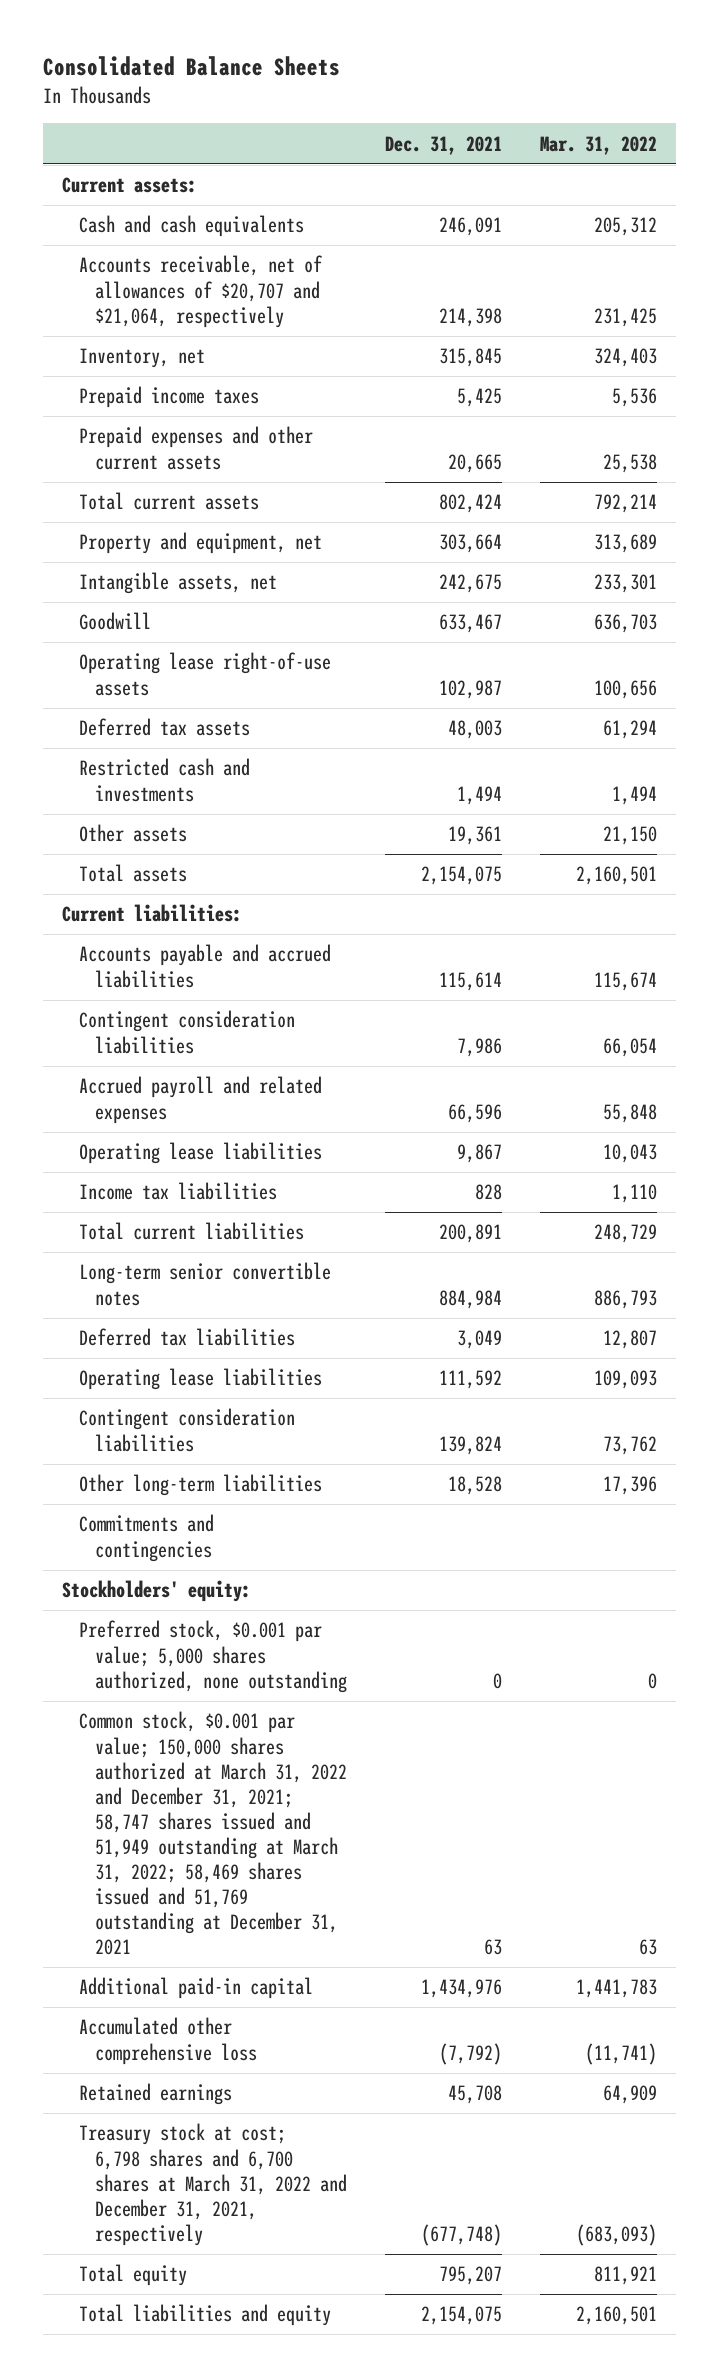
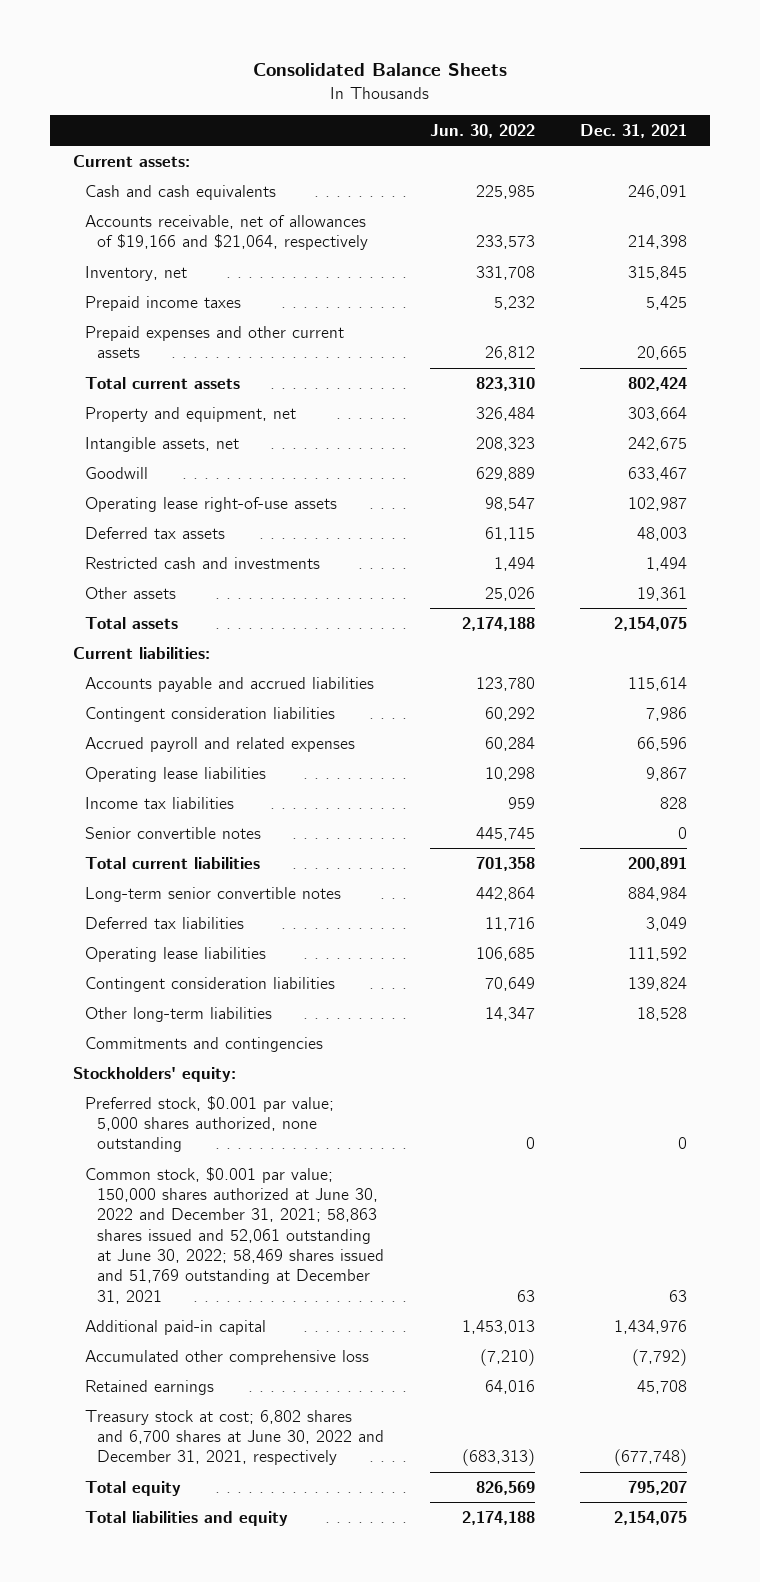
[540,135,658,155] Mar. 31, 2022 -> none
none -> [429,124,535,139] Jun. 30, 2022
[78,255,323,328] Accounts receivable, net of allowances of $20,707 and $21,064, respectively -> [85,214,369,251] Accounts receivable, net of allowances of $19,166 and $21,064, respectively
none -> [85,826,262,839] Senior convertible notes
[78,1711,348,1956] Common stock, $0.001 par value; 150,000 shares authorized at March 31, 2022 and December 31, 2021; 58,747 shares issued and 51,949 outstanding at March 31, 2022; 58,469 shares issued and 51,769 outstanding at December 31, 2021 -> [85,1166,385,1304] Common stock, $0.001 par value; 150,000 shares authorized at June 30, 2022 and December 31, 2021; 58,863 shares issued and 52,061 outstanding at June 30, 2022; 58,469 shares issued and 51,769 outstanding at December 31, 2021
[78,2123,348,2246] Treasury stock at cost; 6,798 shares and 6,700 shares at March 31, 2022 and December 31, 2021, respectively -> [85,1409,385,1466] Treasury stock at cost; 6,802 shares and 6,700 shares at June 30, 2022 and December 31, 2021, respectively

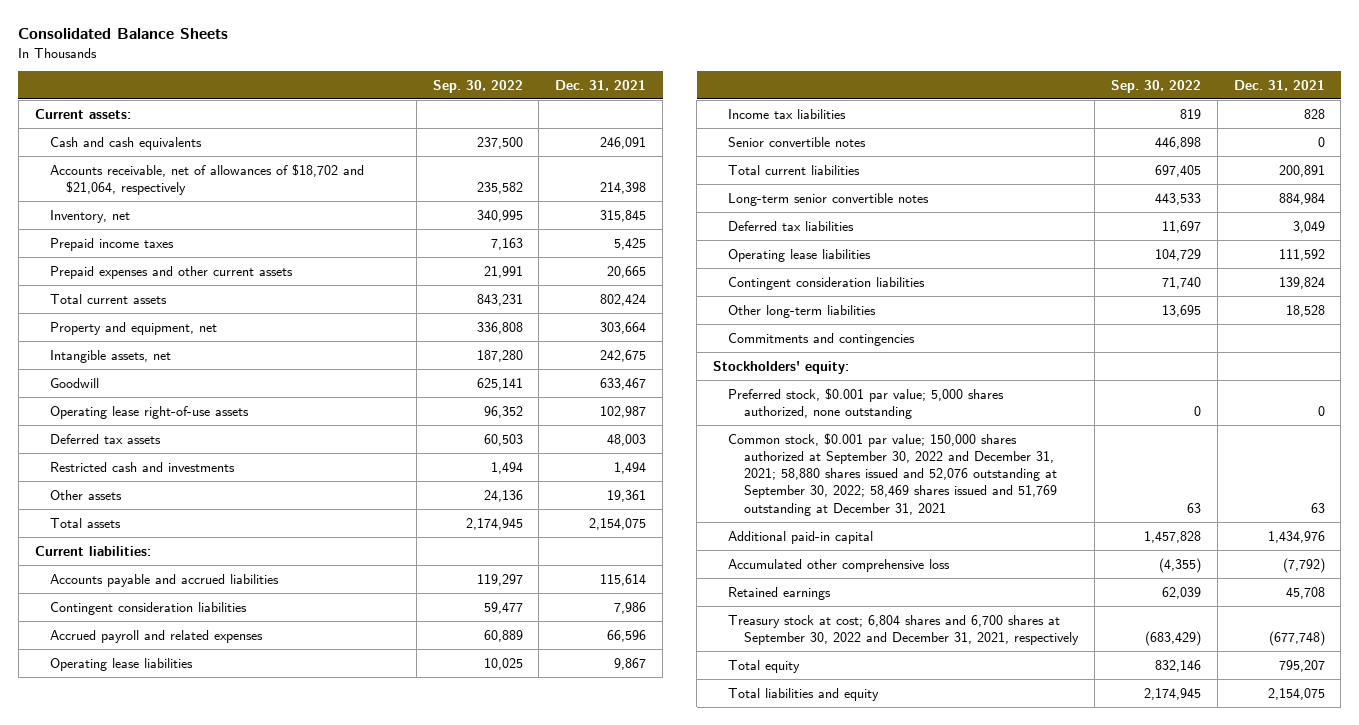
[429,124,535,139] Jun. 30, 2022 -> none
none -> [432,79,523,93] Sep. 30, 2022
[85,214,369,251] Accounts receivable, net of allowances of $19,166 and $21,064, respectively -> [50,163,365,195] Accounts receivable, net of allowances of $18,702 and $21,064, respectively
[85,1166,385,1304] Common stock, $0.001 par value; 150,000 shares authorized at June 30, 2022 and December 31, 2021; 58,863 shares issued and 52,061 outstanding at June 30, 2022; 58,469 shares issued and 51,769 outstanding at December 31, 2021 -> [728,432,1057,516] Common stock, $0.001 par value; 150,000 shares authorized at September 30, 2022 and December 31, 2021; 58,880 shares issued and 52,076 outstanding at September 30, 2022; 58,469 shares issued and 51,769 outstanding at December 31, 2021
[85,1409,385,1466] Treasury stock at cost; 6,802 shares and 6,700 shares at June 30, 2022 and December 31, 2021, respectively -> [728,614,1079,645] Treasury stock at cost; 6,804 shares and 6,700 shares at September 30, 2022 and December 31, 2021, respectively

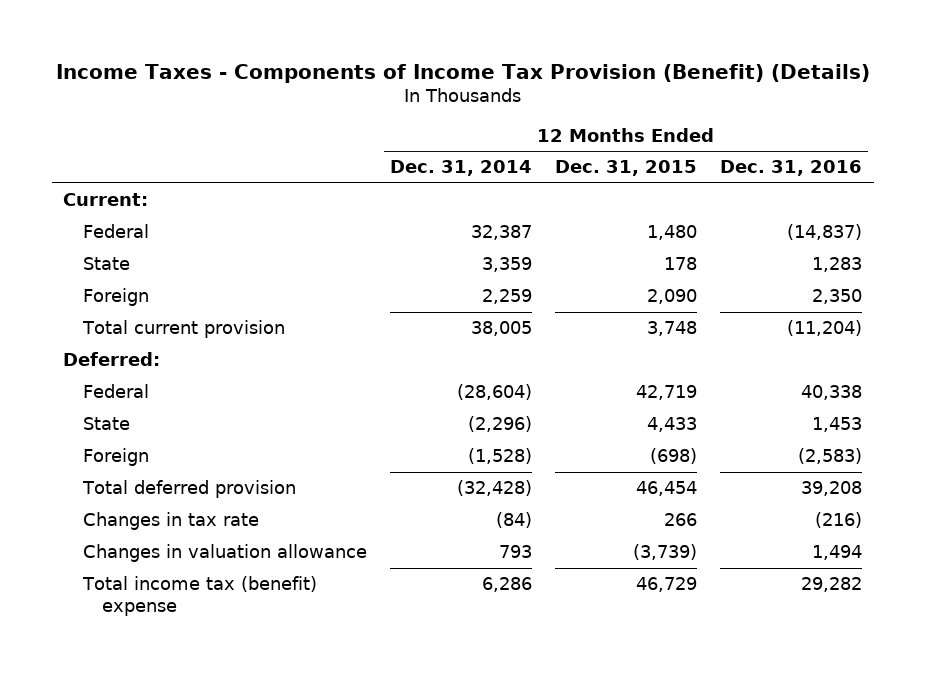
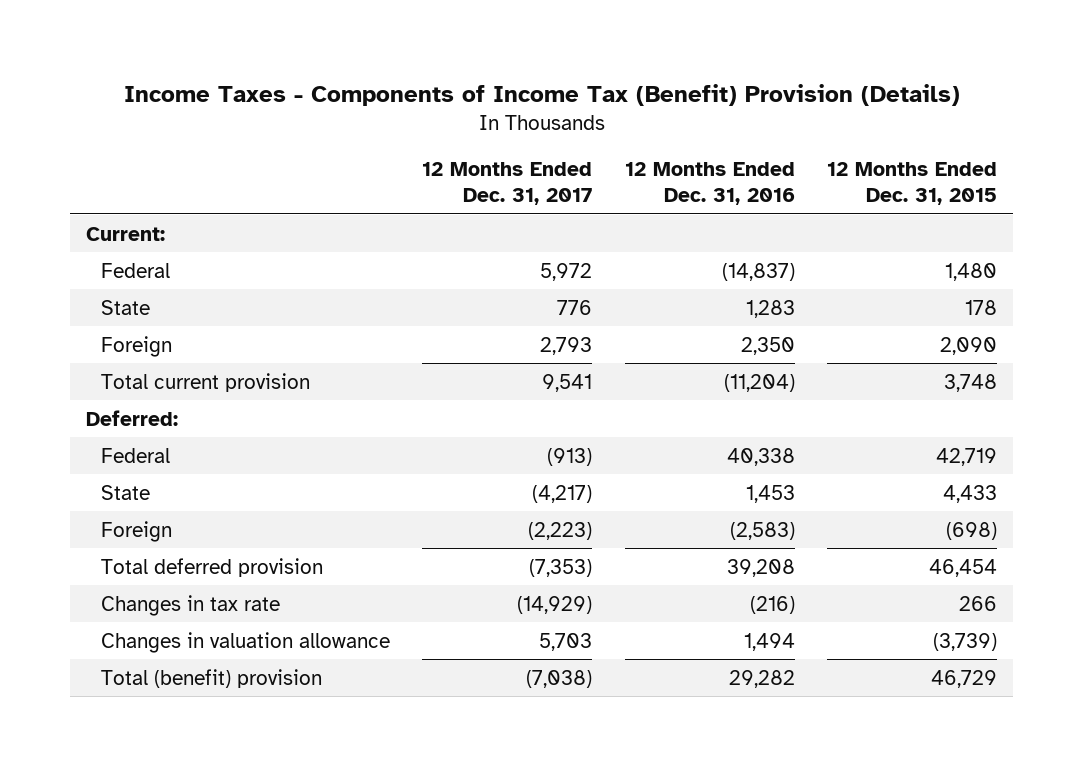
[55,63,870,83] Income Taxes - Components of Income Tax Provision (Benefit) (Details) -> [123,83,960,106] Income Taxes - Components of Income Tax (Benefit) Provision (Details)
[389,160,532,177] Dec. 31, 2014 -> none
none -> [422,161,593,206] 12 Months Ended Dec. 31, 2017
[81,576,317,617] Total income tax (benefit) expense -> [100,668,322,688] Total (benefit) provision

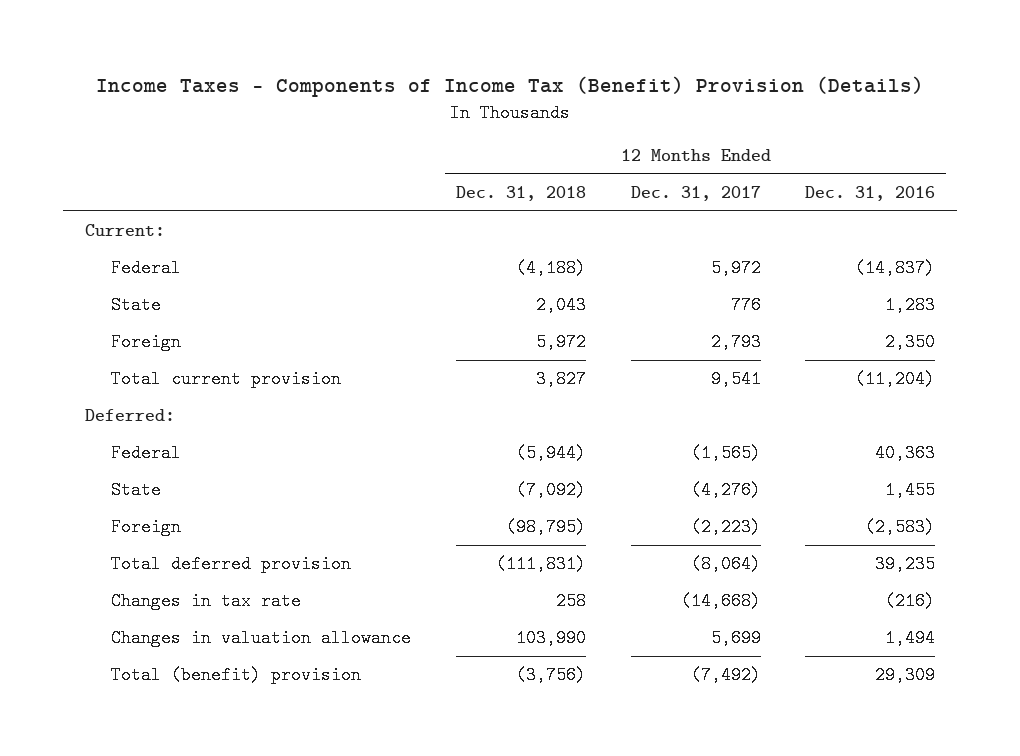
[827,161,998,206] 12 Months Ended Dec. 31, 2015 -> none
none -> [455,186,586,202] Dec. 31, 2018
[547,447,593,466] (913) -> [690,444,761,463] (1,565)
[726,447,795,466] 40,338 -> [875,444,936,463] 40,363
[532,484,593,503] (4,217) -> [690,481,761,500] (4,276)
[745,484,795,503] 1,453 -> [885,481,936,500] 1,455
[529,558,593,577] (7,353) -> [690,555,761,574] (8,064)
[726,558,795,577] 39,208 -> [875,555,936,574] 39,235
[517,595,593,614] (14,929) -> [680,592,761,611] (14,668)
[539,632,593,651] 5,703 -> [710,629,761,648] 5,699
[526,669,593,688] (7,038) -> [690,666,761,685] (7,492)
[728,669,795,688] 29,282 -> [875,666,936,685] 29,309

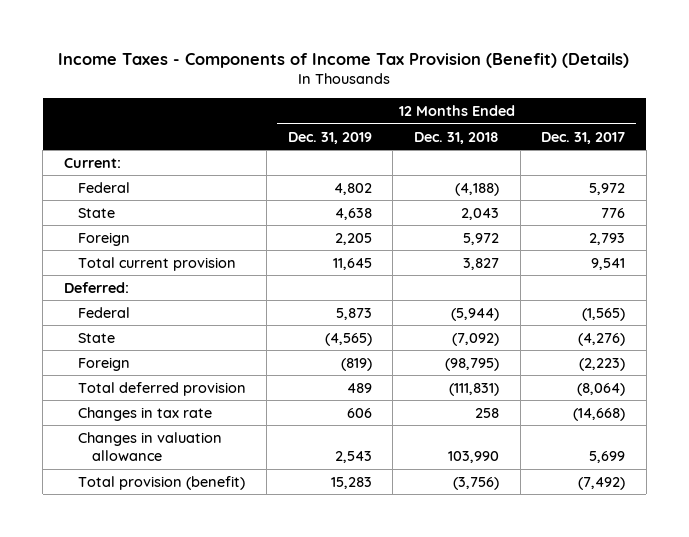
[96,76,925,98] Income Taxes - Components of Income Tax (Benefit) Provision (Details) -> [58,52,630,68] Income Taxes - Components of Income Tax Provision (Benefit) (Details)
[805,186,936,202] Dec. 31, 2016 -> none
none -> [287,131,372,144] Dec. 31, 2019
[111,666,362,685] Total (benefit) provision -> [77,475,245,490] Total provision (benefit)

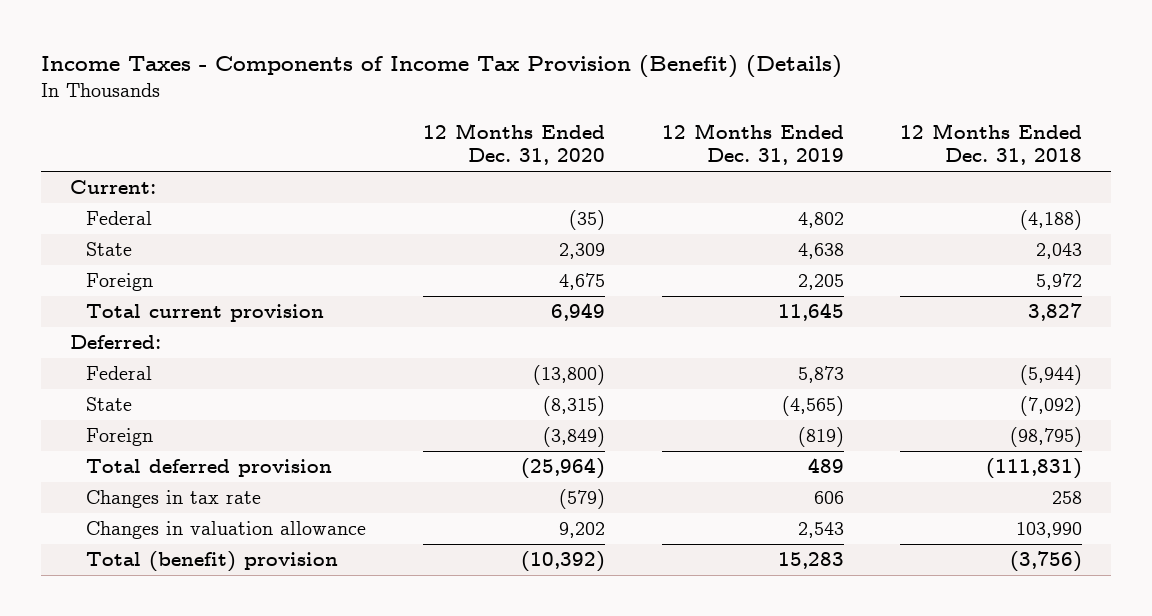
[541,131,626,144] Dec. 31, 2017 -> none
none -> [422,122,605,166] 12 Months Ended Dec. 31, 2020
[77,475,245,490] Total provision (benefit) -> [85,551,338,573] Total (benefit) provision

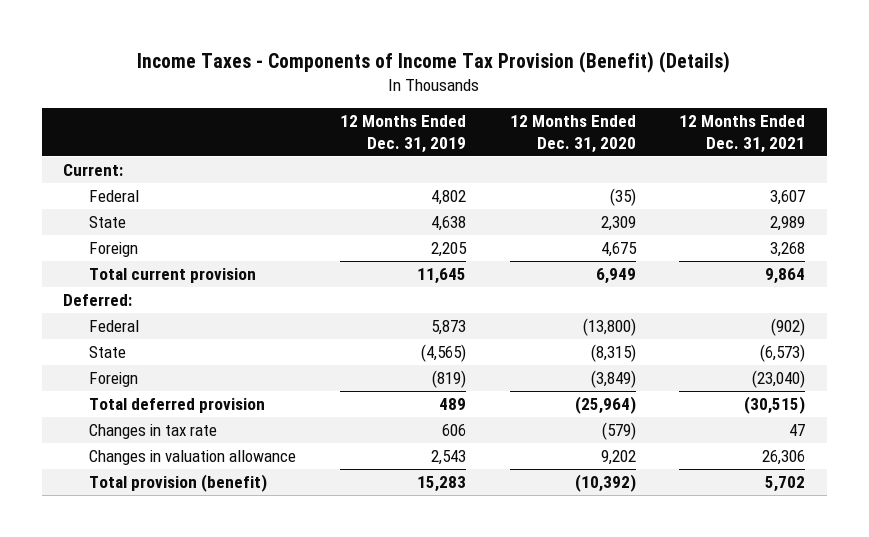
[900,122,1083,166] 12 Months Ended Dec. 31, 2018 -> none
none -> [679,115,806,153] 12 Months Ended Dec. 31, 2021
[85,551,338,573] Total (benefit) provision -> [89,474,268,493] Total provision (benefit)

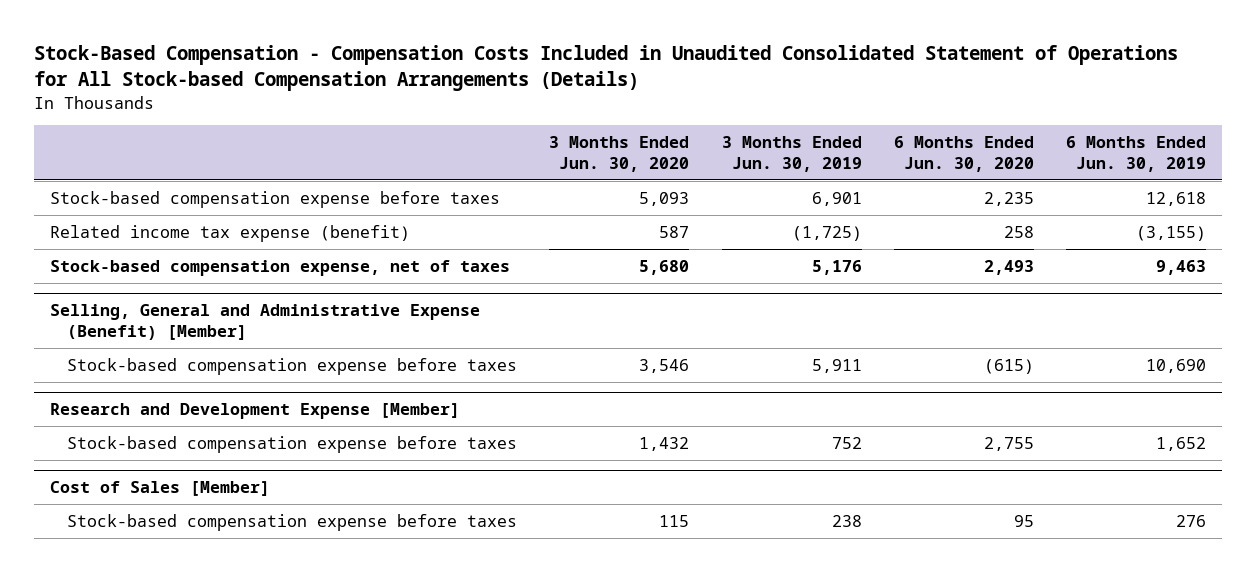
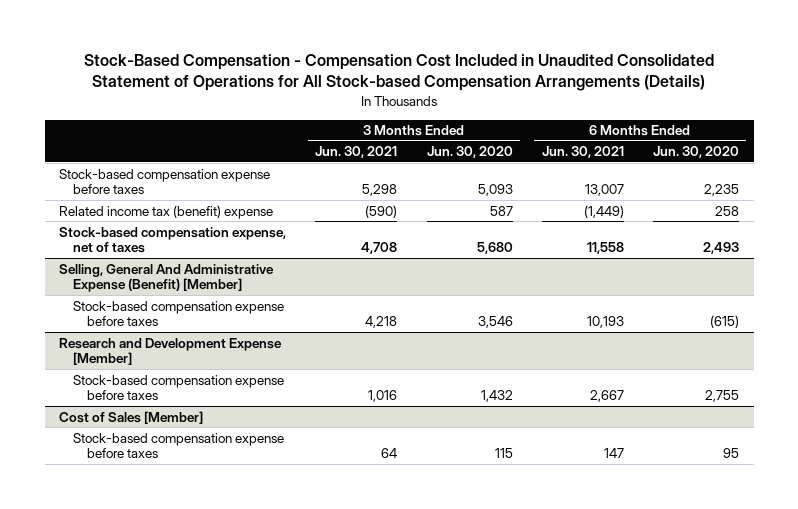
[34,45,1179,92] Stock-Based Compensation - Compensation Costs Included in Unaudited Consolidated Statement of Operations for All Stock-based Compensation Arrangements (Details) -> [84,53,715,92] Stock-Based Compensation - Compensation Cost Included in Unaudited Consolidated Statement of Operations for All Stock-based Compensation Arrangements (Details)
[721,136,862,172] 3 Months Ended Jun. 30, 2019 -> none
[1065,136,1206,172] 6 Months Ended Jun. 30, 2019 -> none
none -> [315,146,398,159] Jun. 30, 2021
none -> [541,146,624,159] Jun. 30, 2021
[50,224,411,242] Related income tax expense (benefit) -> [59,204,274,219] Related income tax (benefit) expense
[50,304,481,340] Selling, General and Administrative Expense (Benefit) [Member] -> [59,263,275,293] Selling, General And Administrative Expense (Benefit) [Member]

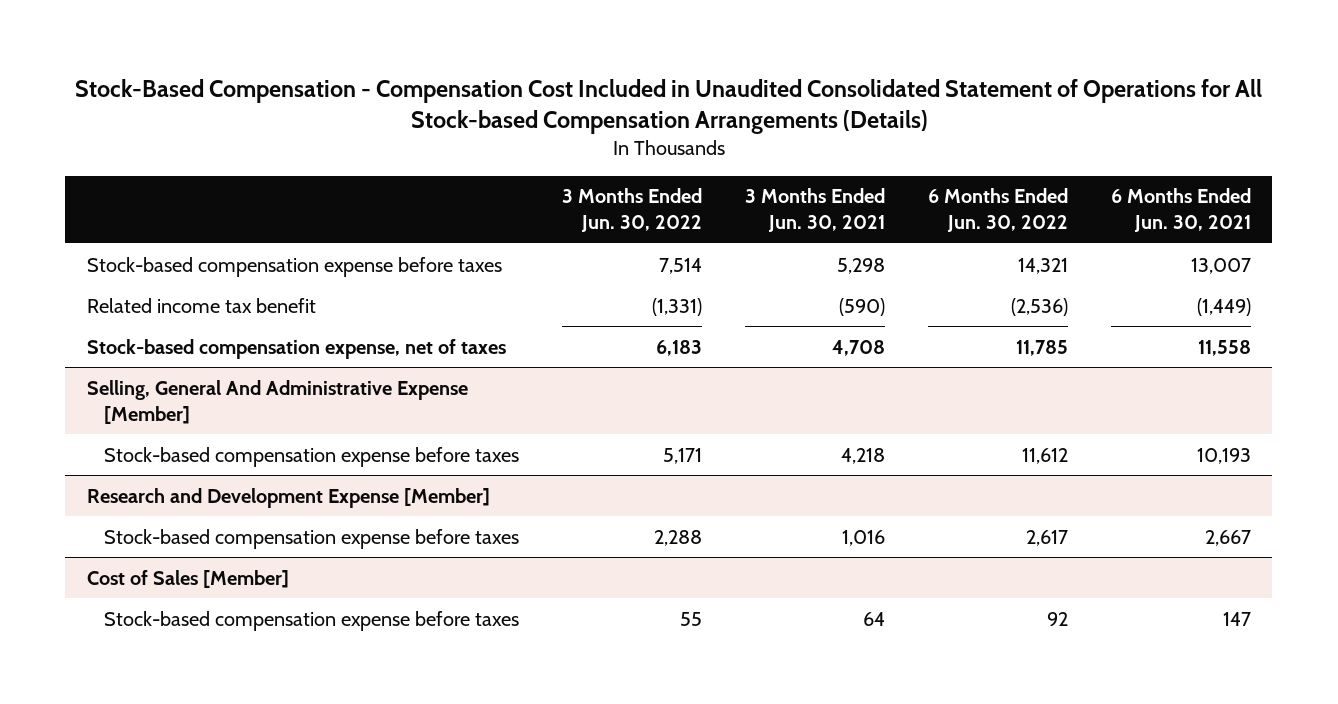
[426,146,513,159] Jun. 30, 2020 -> none
[652,146,739,159] Jun. 30, 2020 -> none
none -> [562,188,703,233] 3 Months Ended Jun. 30, 2022
none -> [928,188,1069,233] 6 Months Ended Jun. 30, 2022
[59,204,274,219] Related income tax (benefit) expense -> [86,297,316,313] Related income tax benefit
[59,263,275,293] Selling, General And Administrative Expense (Benefit) [Member] -> [86,379,468,424] Selling, General And Administrative Expense [Member]

